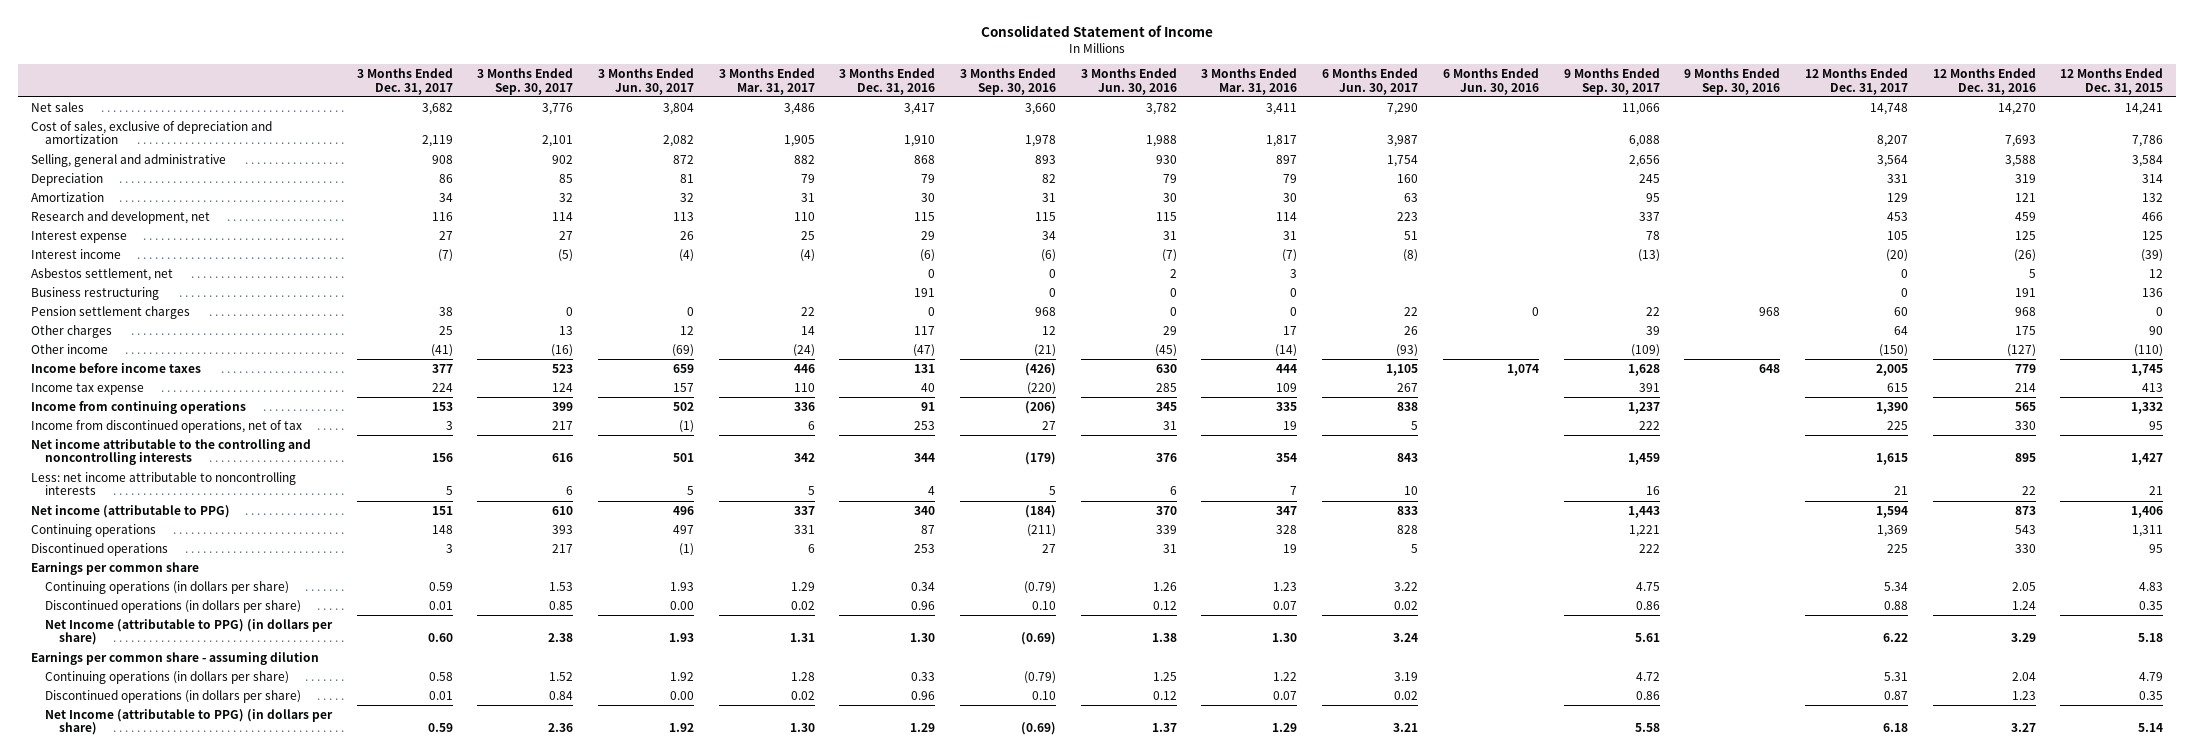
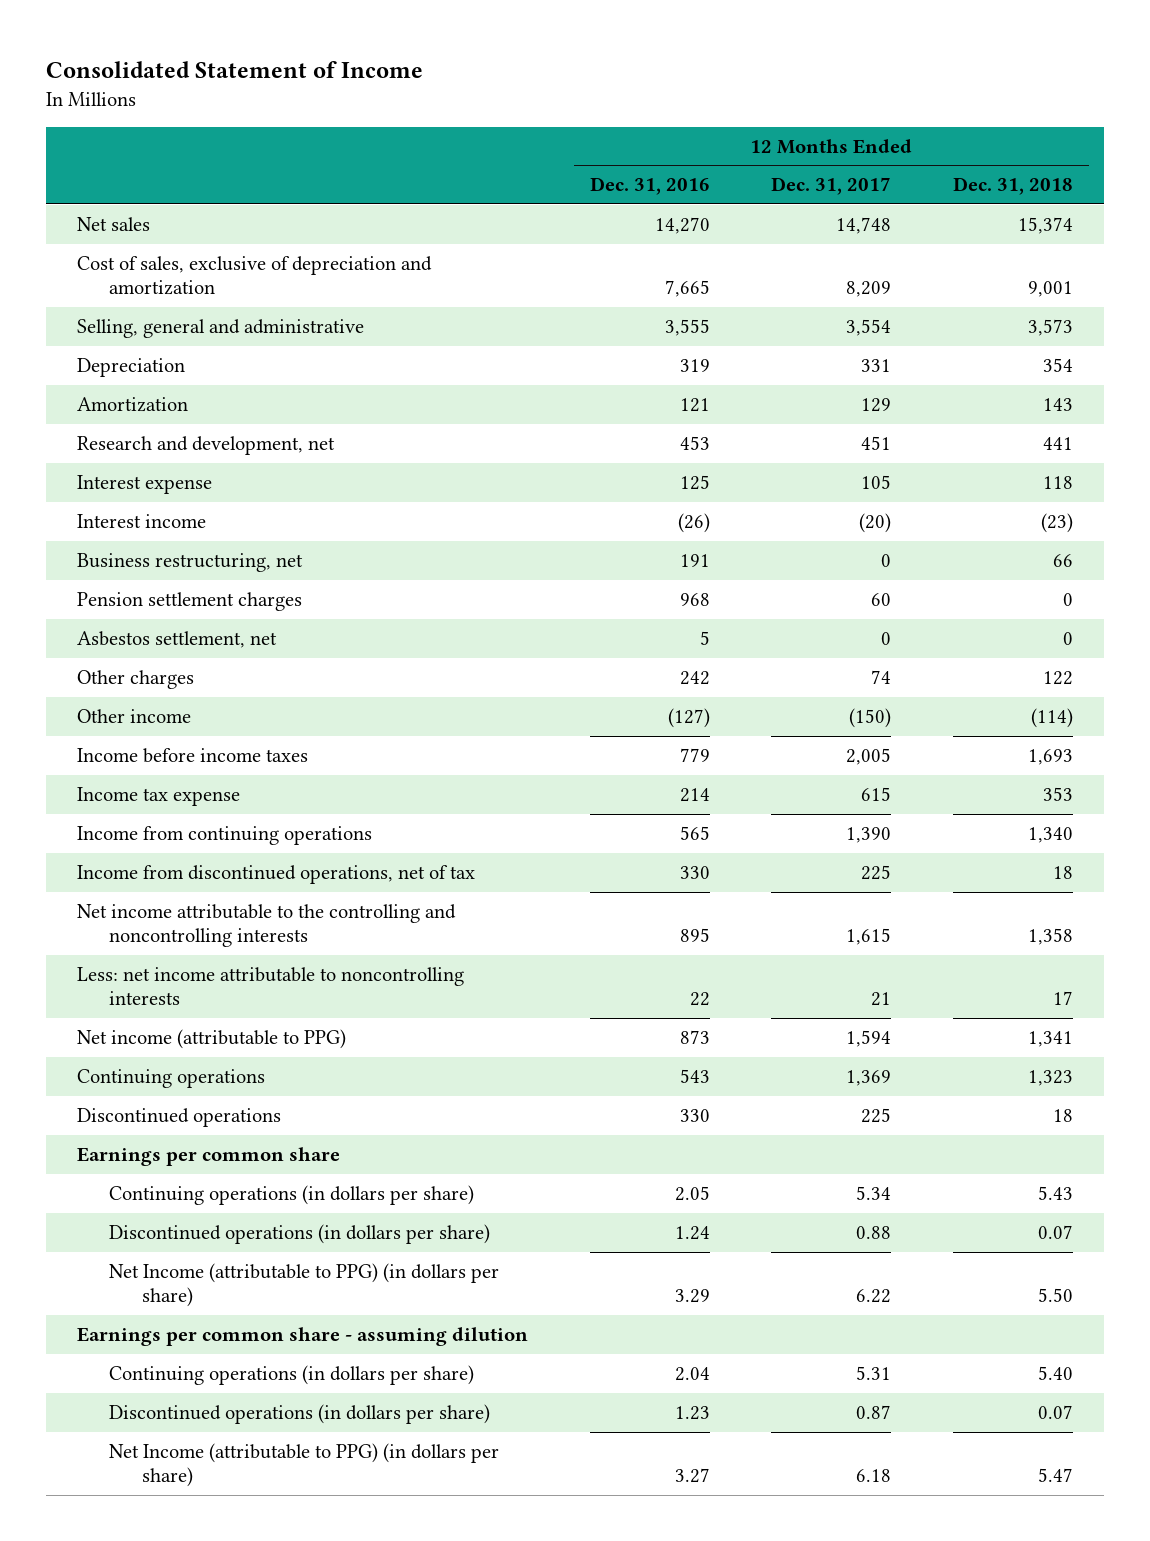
[356,68,453,95] 3 Months Ended Dec. 31, 2017 -> none
[477,68,574,95] 3 Months Ended Sep. 30, 2017 -> none
[598,68,695,95] 3 Months Ended Jun. 30, 2017 -> none
[718,68,815,95] 3 Months Ended Mar. 31, 2017 -> none
[839,68,936,95] 3 Months Ended Dec. 31, 2016 -> none
[960,68,1057,95] 3 Months Ended Sep. 30, 2016 -> none
[1080,68,1177,95] 3 Months Ended Jun. 30, 2016 -> none
[1201,68,1298,95] 3 Months Ended Mar. 31, 2016 -> none
[1322,68,1419,95] 6 Months Ended Jun. 30, 2017 -> none
[1442,68,1539,95] 6 Months Ended Jun. 30, 2016 -> none
[1563,68,1660,95] 9 Months Ended Sep. 30, 2017 -> none
[1684,68,1781,95] 9 Months Ended Sep. 30, 2016 -> none
[2060,68,2164,95] 12 Months Ended Dec. 31, 2015 -> none
none -> [953,177,1074,196] Dec. 31, 2018
[1876,135,1908,148] 8,207 -> [846,280,892,297] 8,209
[2004,135,2036,148] 7,693 -> [664,279,710,297] 7,665
[1876,154,1908,167] 3,564 -> [846,319,892,337] 3,554
[2004,154,2036,167] 3,588 -> [664,319,710,337] 3,555
[1886,211,1908,221] 453 -> [861,436,892,451] 451
[2014,211,2036,221] 459 -> [679,436,710,451] 453
[30,286,159,300] Business restructuring -> [76,553,303,573] Business restructuring, net
[30,267,173,281] Asbestos settlement, net -> [76,631,277,649] Asbestos settlement, net
[1893,325,1908,335] 64 -> [871,670,892,685] 74
[2014,325,2036,335] 175 -> [679,671,710,686] 242

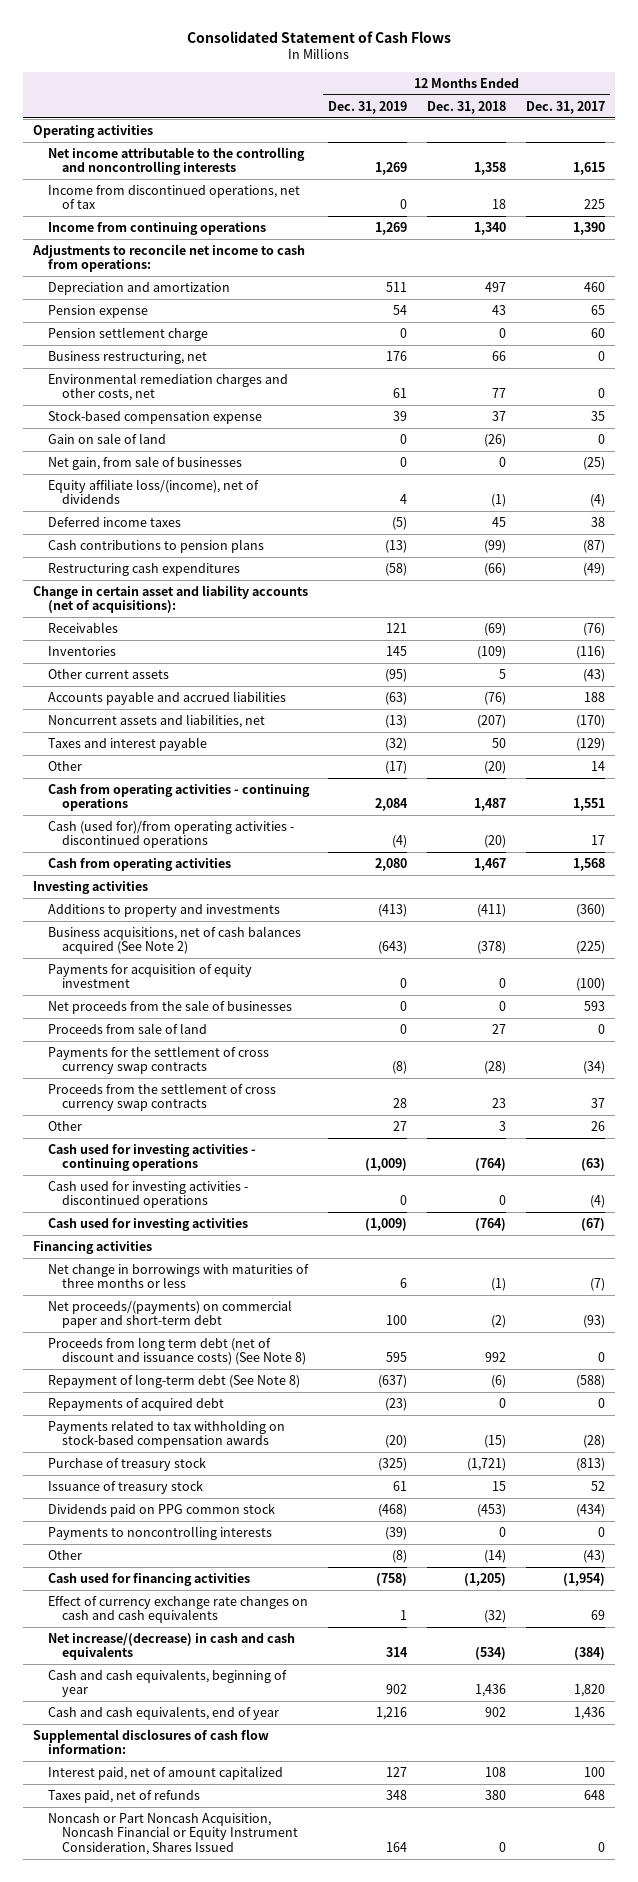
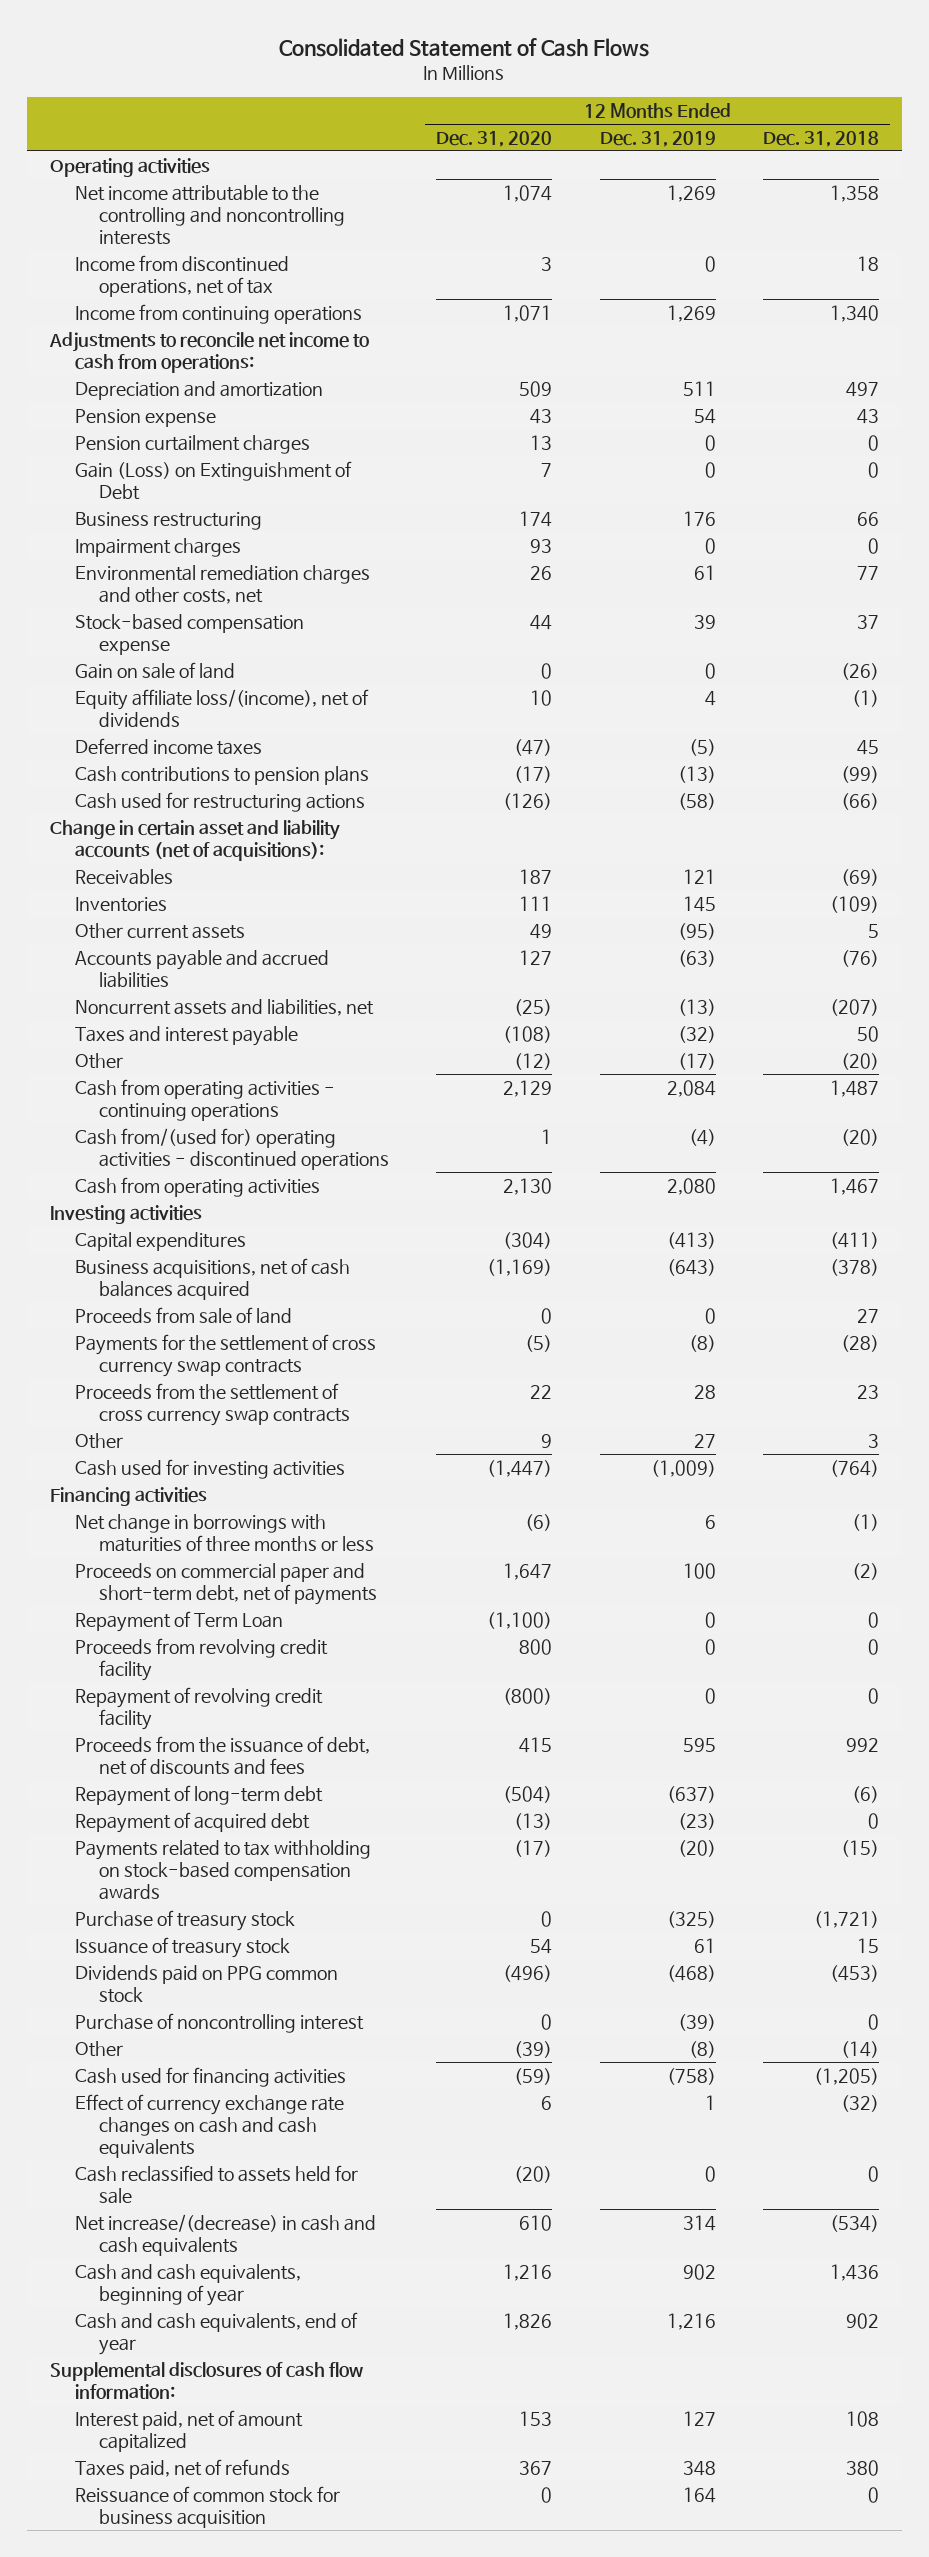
[525,100,605,114] Dec. 31, 2017 -> none
none -> [436,130,553,147] Dec. 31, 2020
[47,327,208,342] Pension settlement charge -> [74,434,310,454] Pension curtailment charges
none -> [74,460,352,501] Gain (Loss) on Extinguishment of Debt
[47,351,207,365] Business restructuring, net -> [74,511,262,530] Business restructuring
none -> [74,537,241,557] Impairment charges
[47,456,242,471] Net gain, from sale of businesses -> none
[47,563,240,577] Restructuring cash expenditures -> [74,791,365,812] Cash used for restructuring actions
[47,821,294,849] Cash (used for)/from operating activities - discontinued operations -> [74,1127,390,1171] Cash from/(used for) operating activities - discontinued operations
[47,964,252,989] Payments for acquisition of equity investment -> none
[47,1000,292,1015] Net proceeds from the sale of businesses -> none
[47,904,280,918] Additions to property and investments -> [74,1231,246,1251] Capital expenditures
[47,926,301,955] Business acquisitions, net of cash balances acquired (See Note 2) -> [74,1257,350,1301] Business acquisitions, net of cash balances acquired
[47,1144,256,1172] Cash used for investing activities - continuing operations -> none
[47,1181,248,1209] Cash used for investing activities - discontinued operations -> none
[47,1300,292,1329] Net proceeds/(payments) on commercial paper and short-term debt -> [74,1562,378,1606] Proceeds on commercial paper and short-term debt, net of payments
none -> [74,1610,283,1632] Repayment of Term Loan
none -> [74,1637,328,1682] Proceeds from revolving credit facility
none -> [74,1686,323,1731] Repayment of revolving credit facility
[47,1337,306,1366] Proceeds from long term debt (net of discount and issuance costs) (See Note 8) -> [74,1735,370,1776] Proceeds from the issuance of debt, net of discounts and fees
[47,1374,300,1389] Repayment of long-term debt (See Note 8) -> [74,1784,323,1806] Repayment of long-term debt
[47,1398,224,1412] Repayments of acquired debt -> [74,1811,310,1833] Repayment of acquired debt
[47,1526,272,1541] Payments to noncontrolling interests -> [74,2012,364,2033] Purchase of noncontrolling interest
none -> [74,2164,358,2205] Cash reclassified to assets held for sale
[47,1813,298,1855] Noncash or Part Noncash Acquisition, Noncash Financial or Equity Instrument Consideration, Shares Issued -> [74,2485,340,2529] Reissuance of common stock for business acquisition

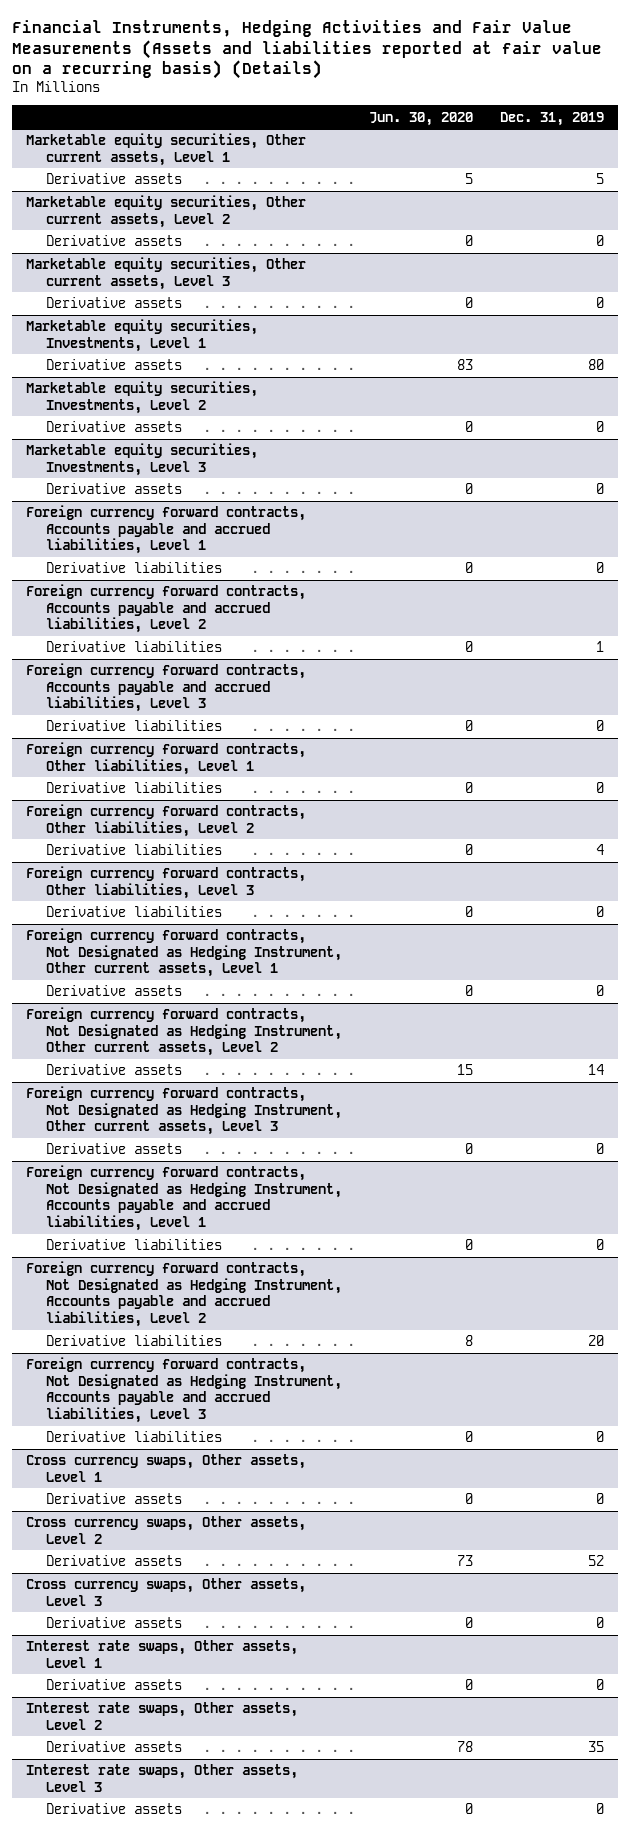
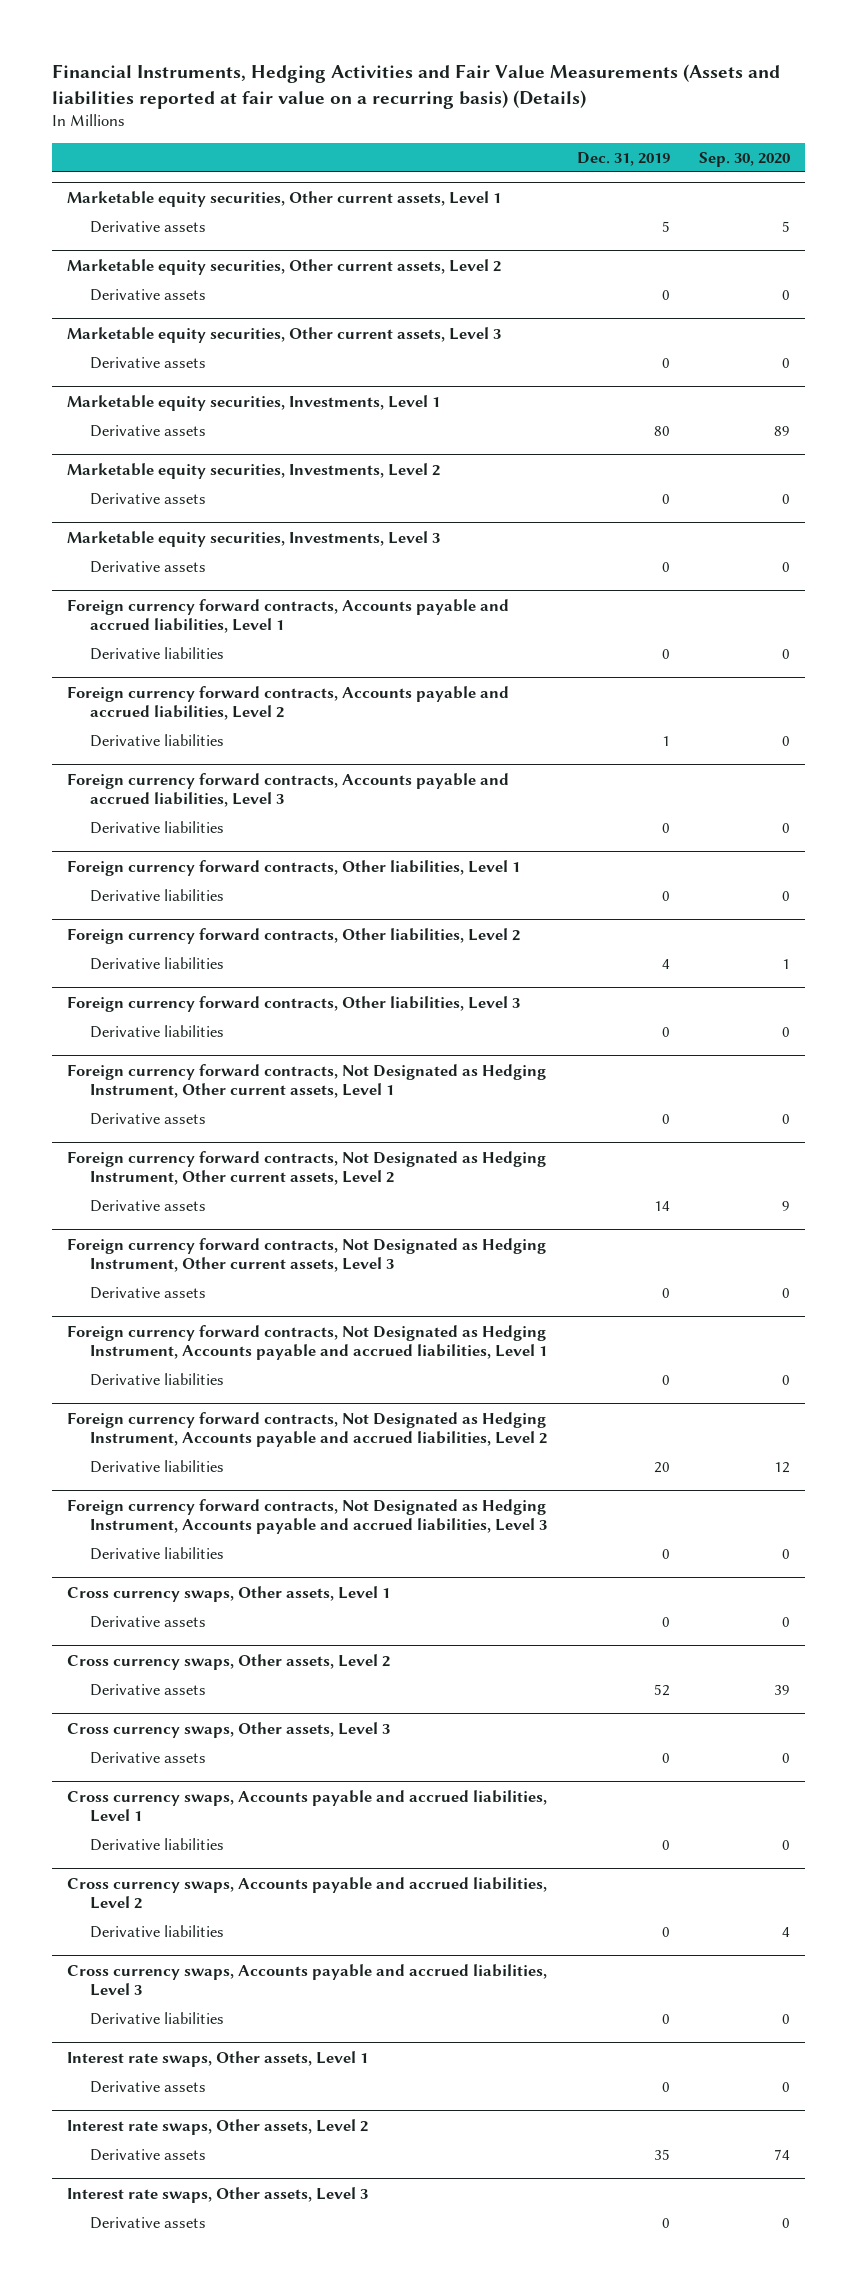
[369,111,474,126] Jun. 30, 2020 -> none
none -> [699,151,791,167] Sep. 30, 2020
none -> [66,1789,547,1823] Cross currency swaps, Accounts payable and accrued liabilities, Level 1
none -> [90,1837,225,1851] Derivative liabilities
none -> [66,1876,547,1910] Cross currency swaps, Accounts payable and accrued liabilities, Level 2
none -> [90,1924,225,1938] Derivative liabilities
none -> [66,1963,547,1997] Cross currency swaps, Accounts payable and accrued liabilities, Level 3
none -> [90,2011,225,2025] Derivative liabilities

